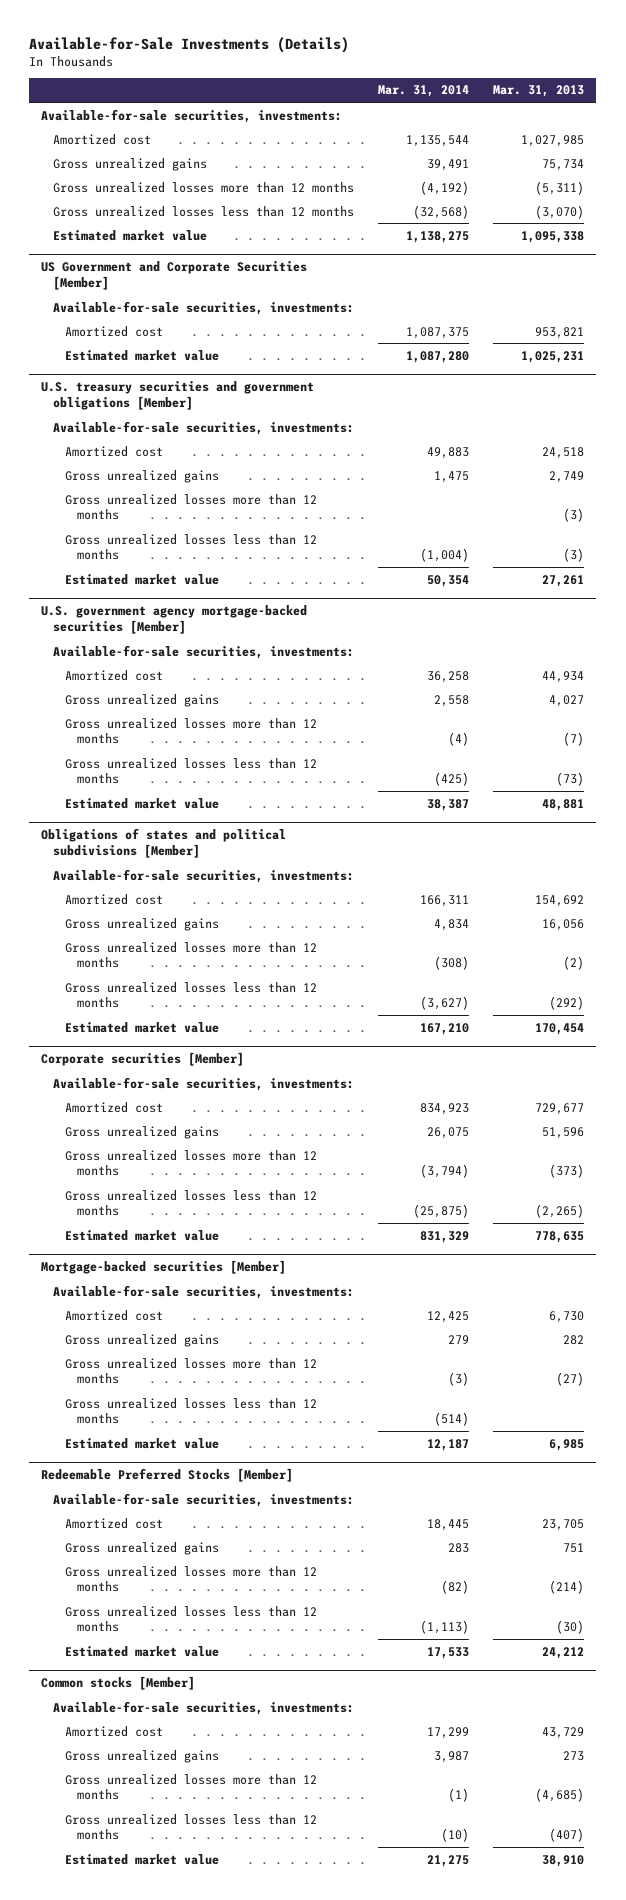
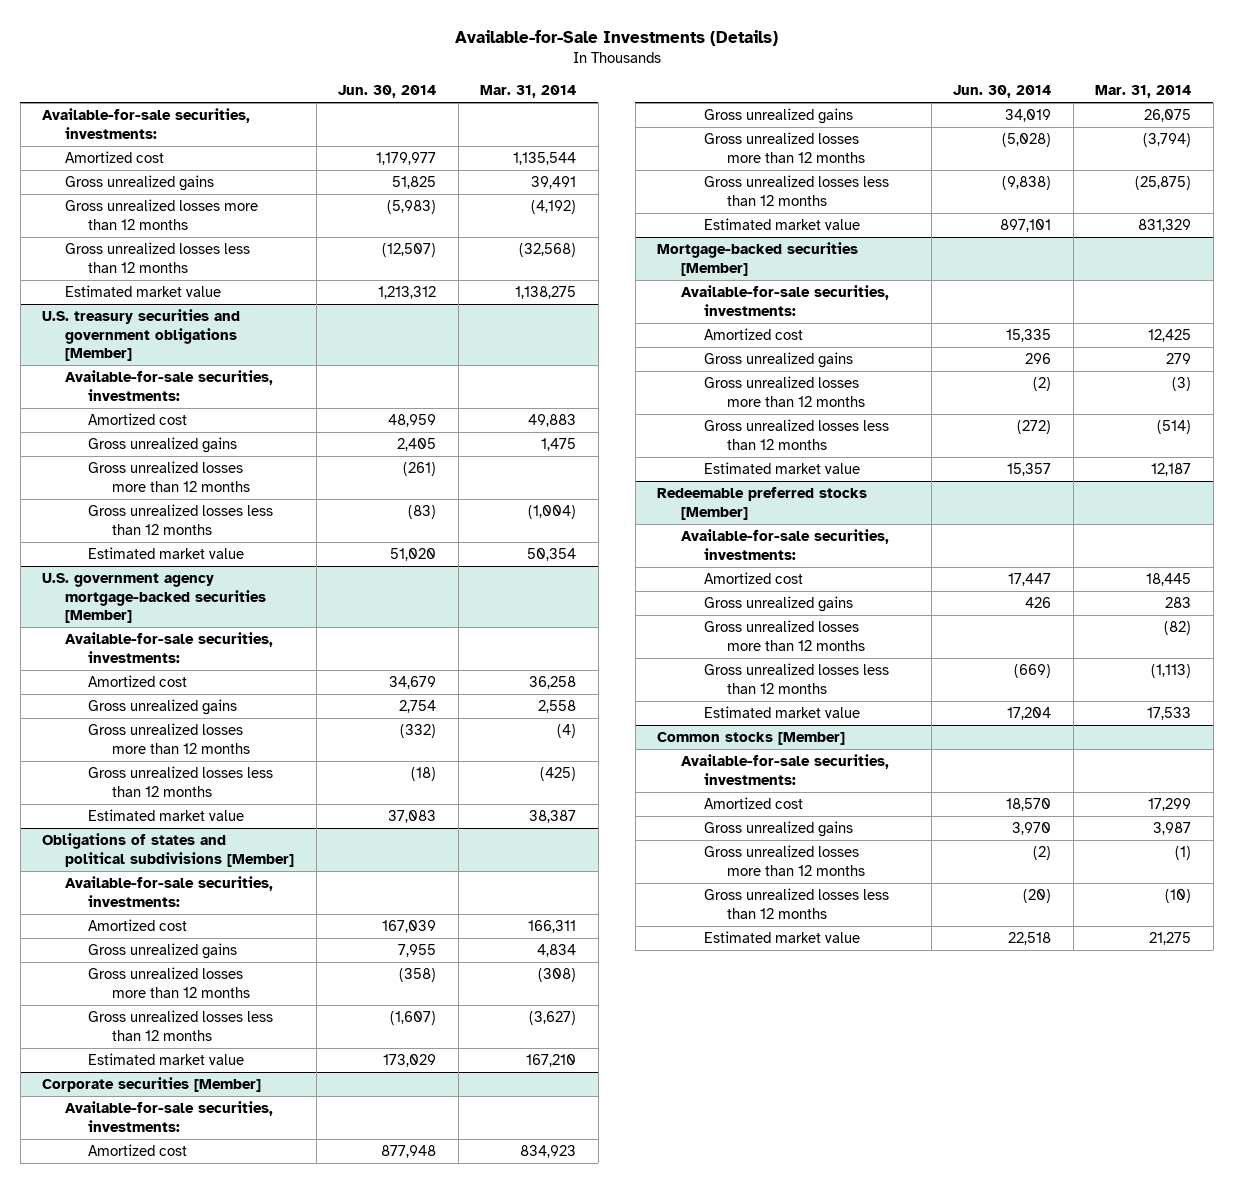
[493,85,585,98] Mar. 31, 2013 -> none
none -> [338,85,437,99] Jun. 30, 2014
[41,261,308,290] US Government and Corporate Securities [Member] -> none
[53,300,355,315] Available-for-sale securities, investments: -> none
[65,325,164,337] Amortized cost -> none
[65,349,220,361] Estimated market value -> none
[41,1468,294,1483] Redeemable Preferred Stocks [Member] -> [657,487,868,520] Redeemable preferred stocks [Member]

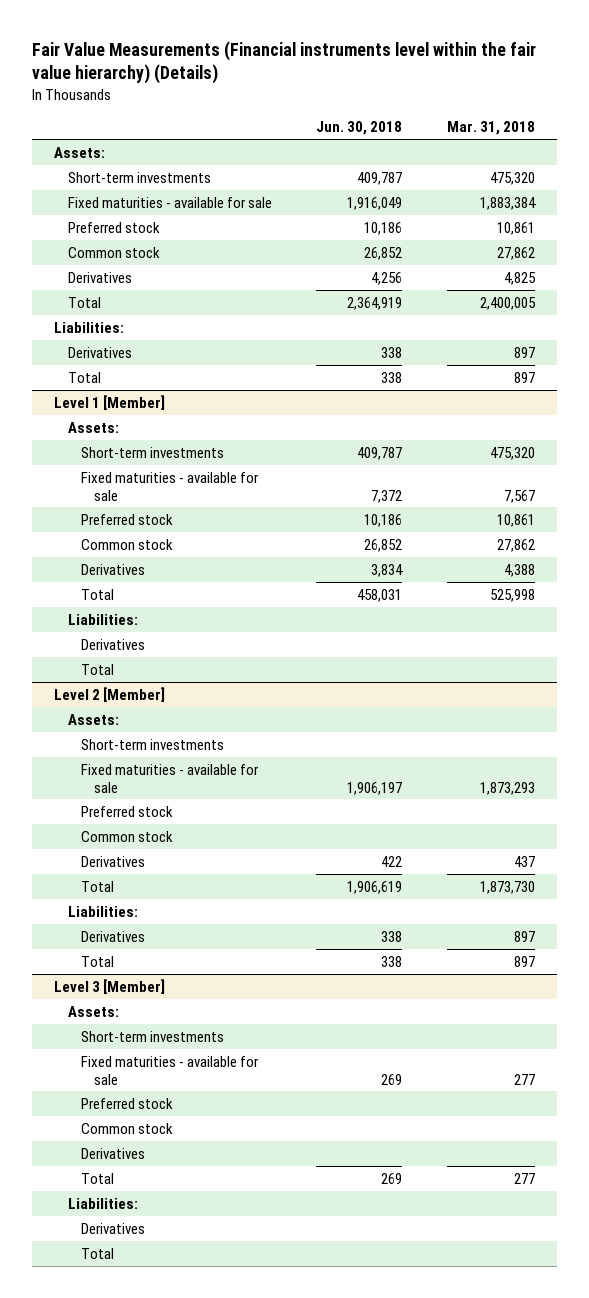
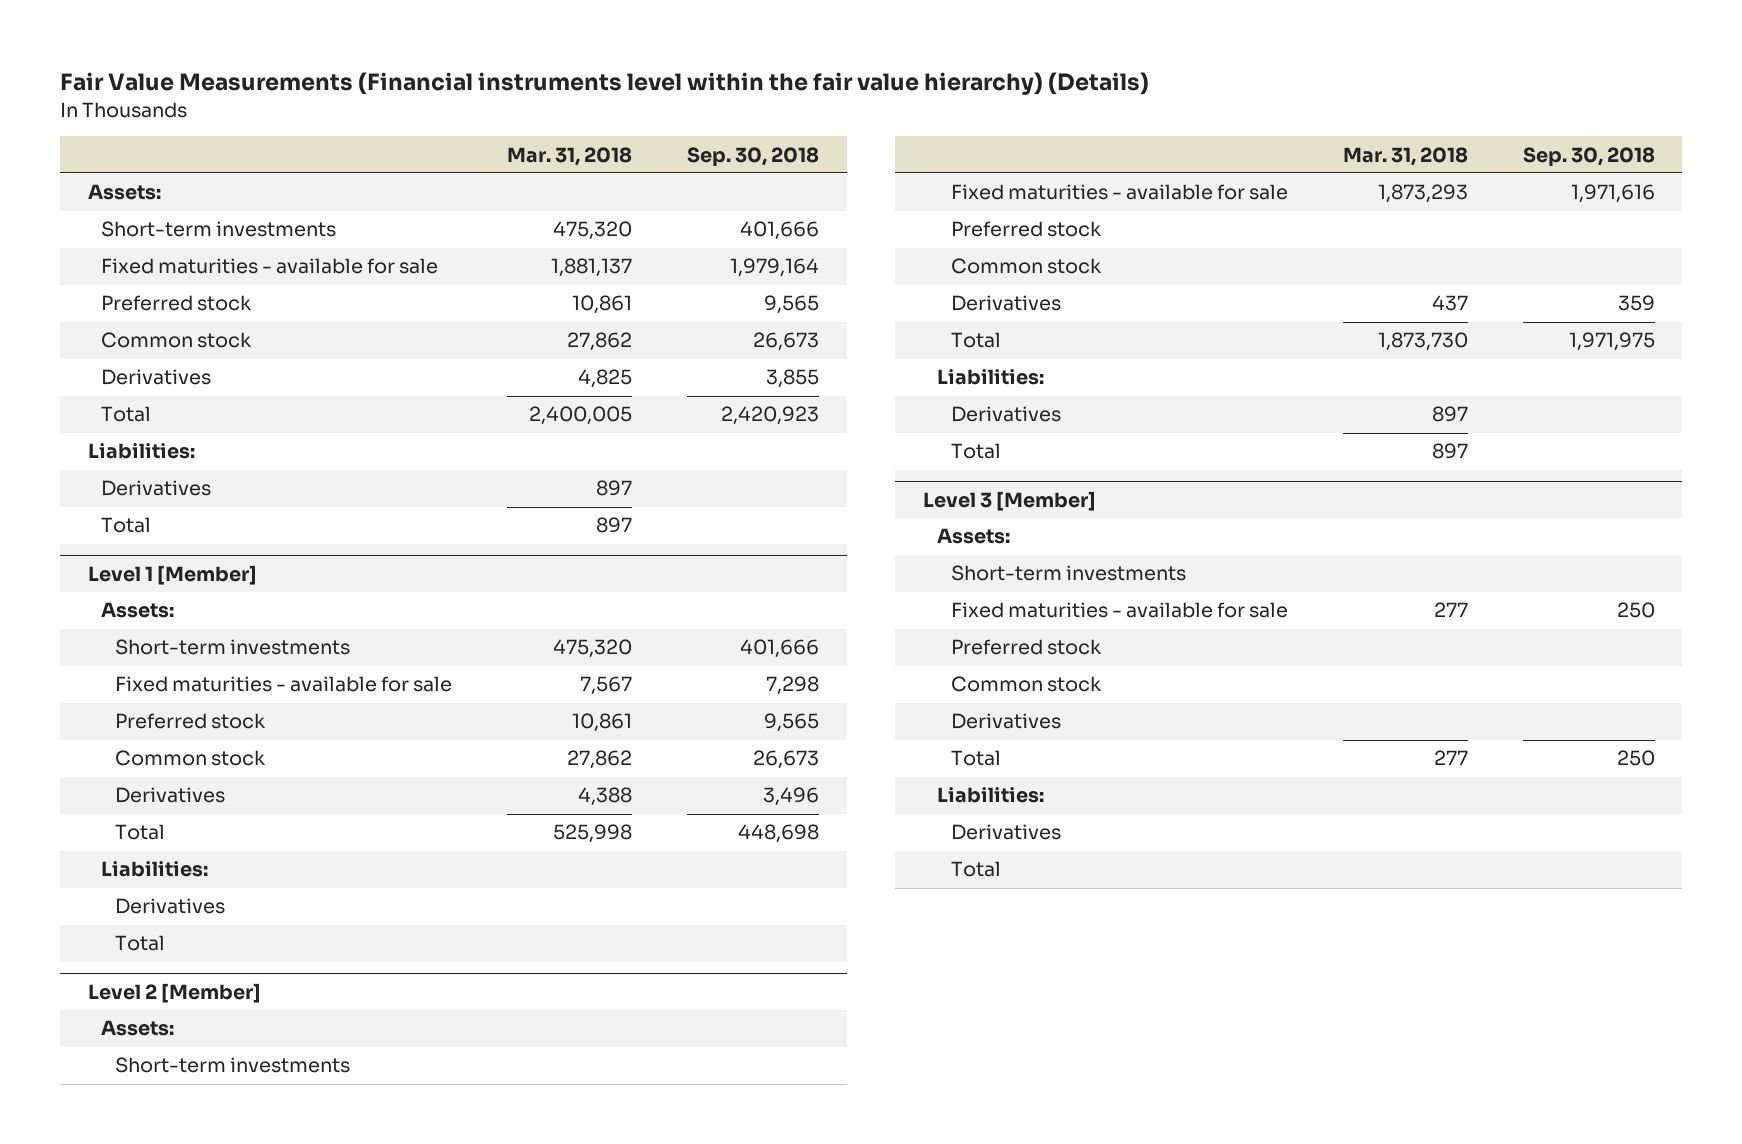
[316,121,403,136] Jun. 30, 2018 -> none
none -> [687,146,820,166] Sep. 30, 2018
[479,196,536,210] 1,883,384 -> [551,258,633,278] 1,881,137

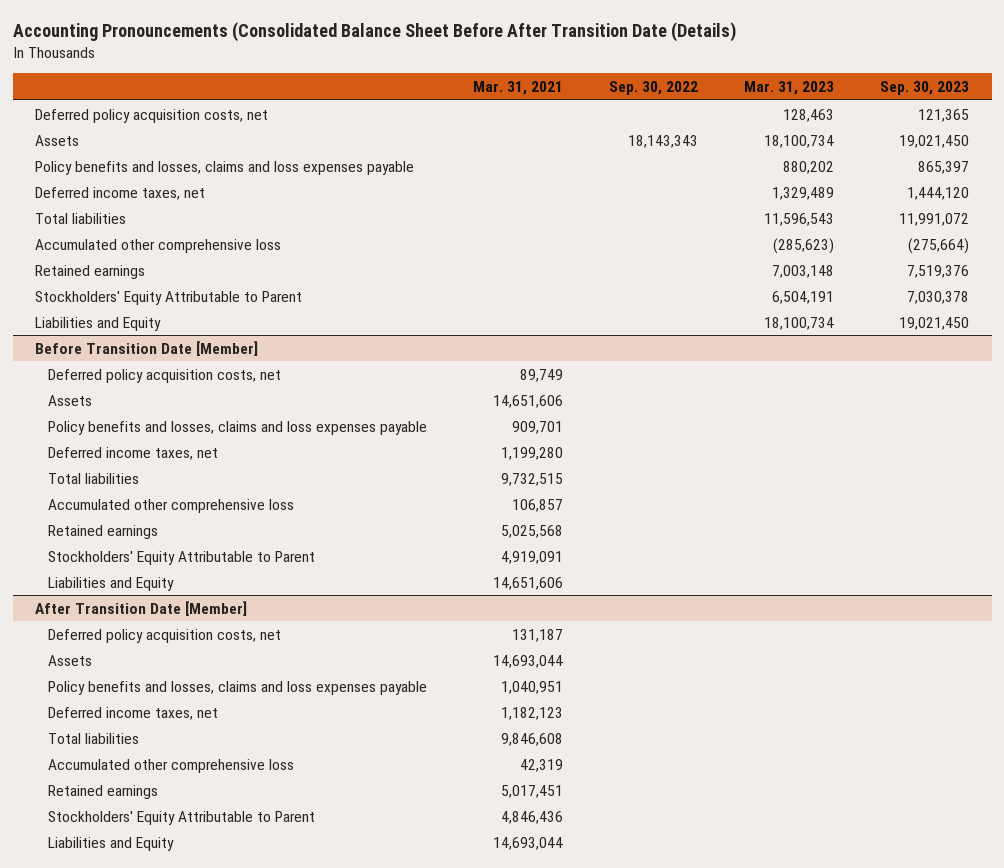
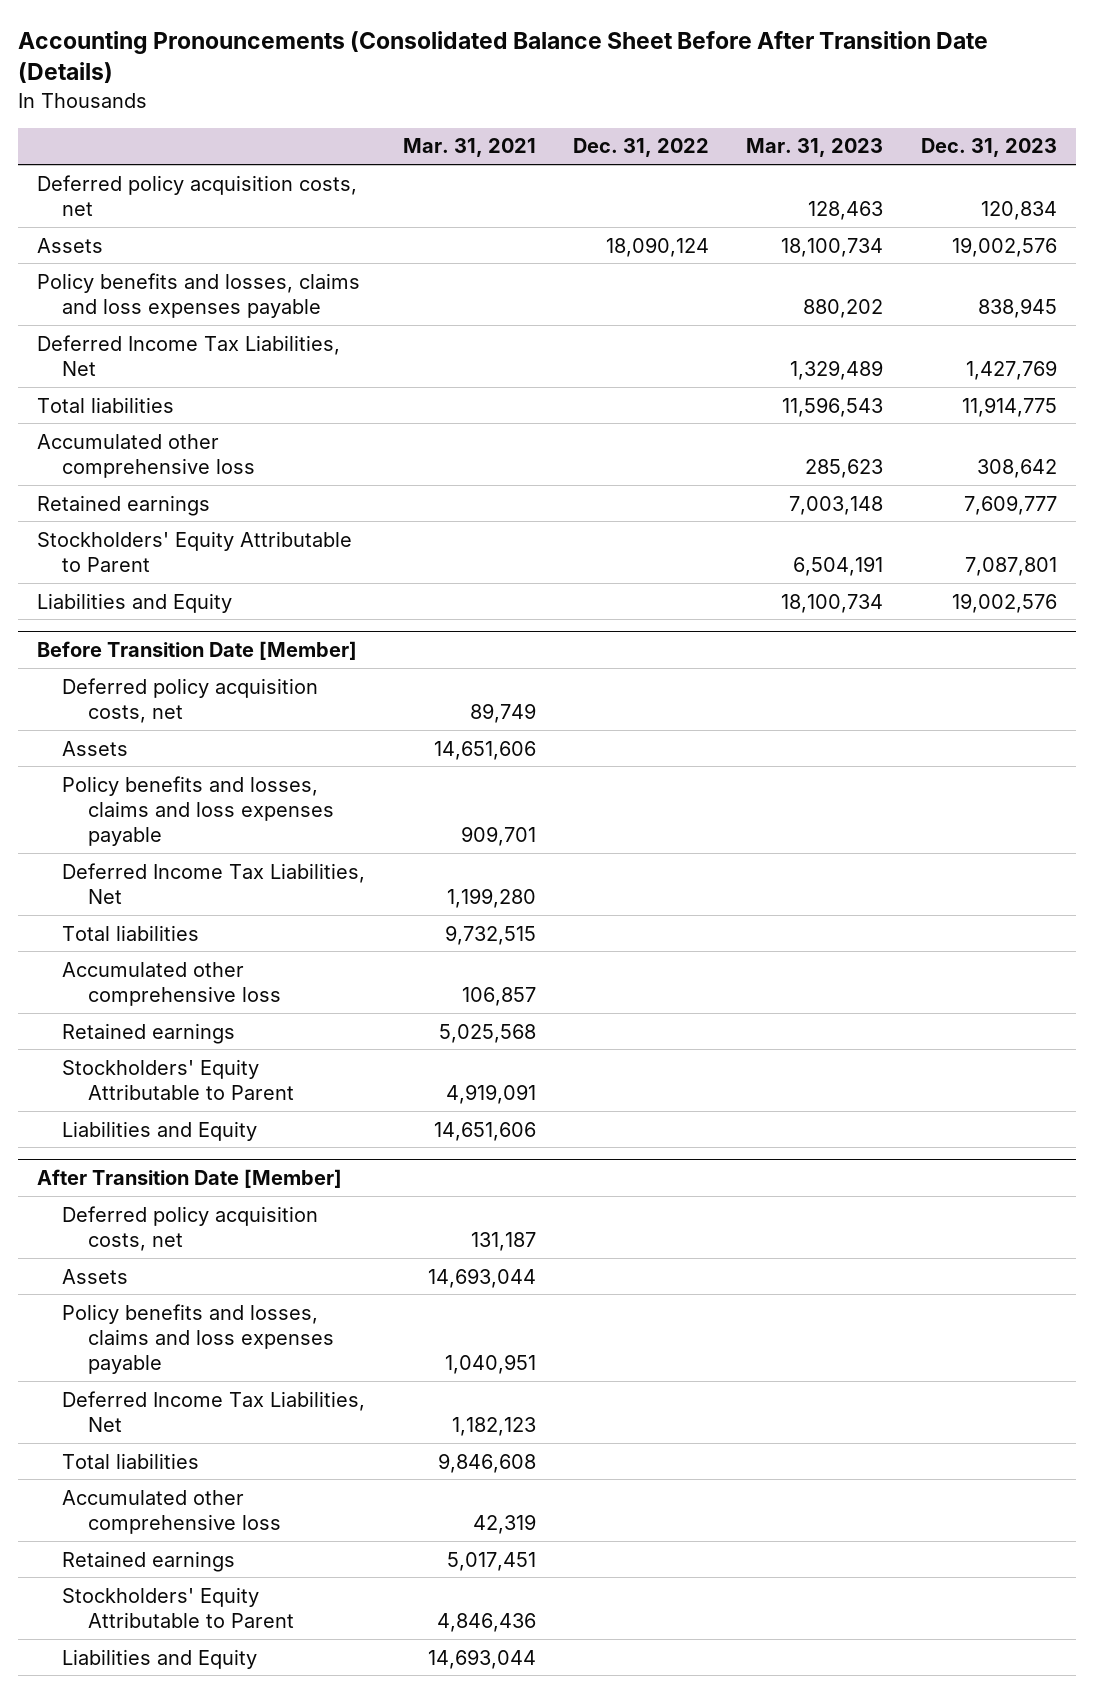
[608,80,698,95] Sep. 30, 2022 -> none
[879,80,969,95] Sep. 30, 2023 -> none
none -> [573,138,710,158] Dec. 31, 2022
none -> [920,138,1057,158] Dec. 31, 2023
[35,186,206,200] Deferred income taxes, net -> [36,334,340,376] Deferred Income Tax Liabilities, Net
[772,237,834,254] (285,623) -> [805,458,884,478] 285,623
[48,446,219,460] Deferred income taxes, net -> [62,862,366,904] Deferred Income Tax Liabilities, Net
[48,706,219,720] Deferred income taxes, net -> [62,1390,366,1432] Deferred Income Tax Liabilities, Net

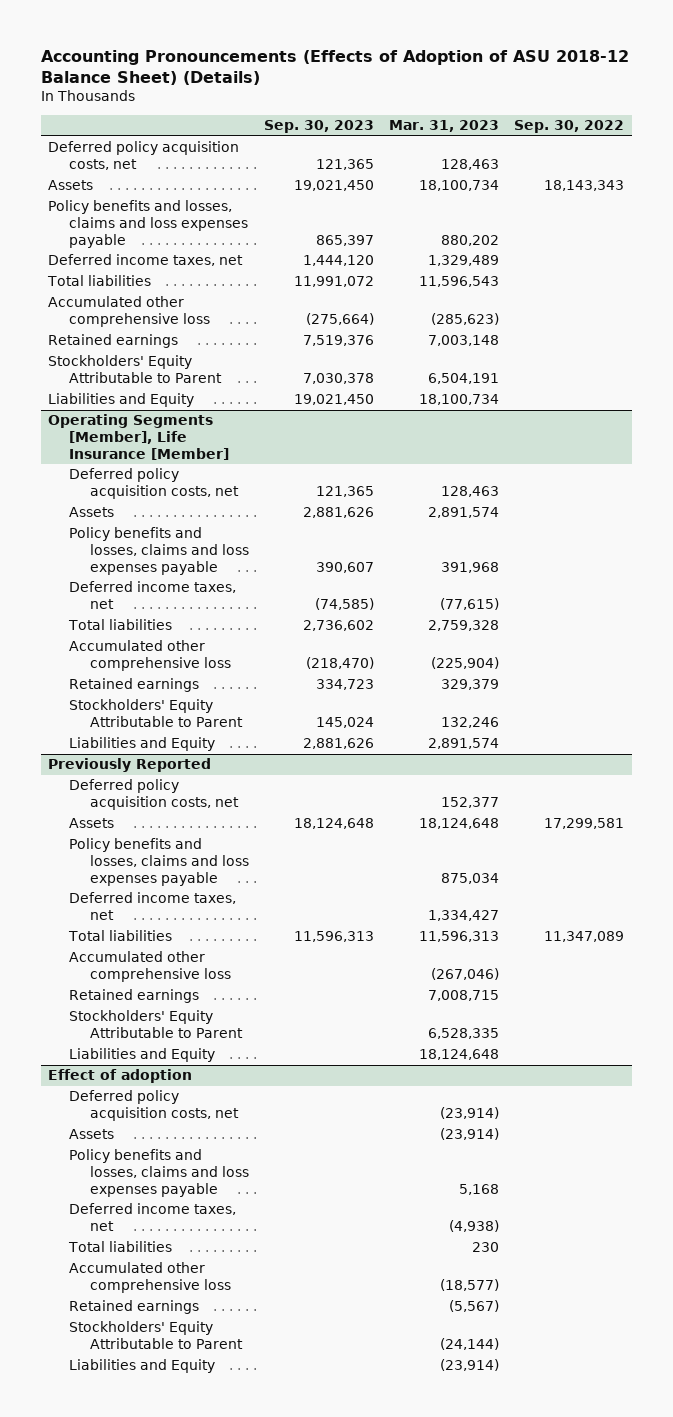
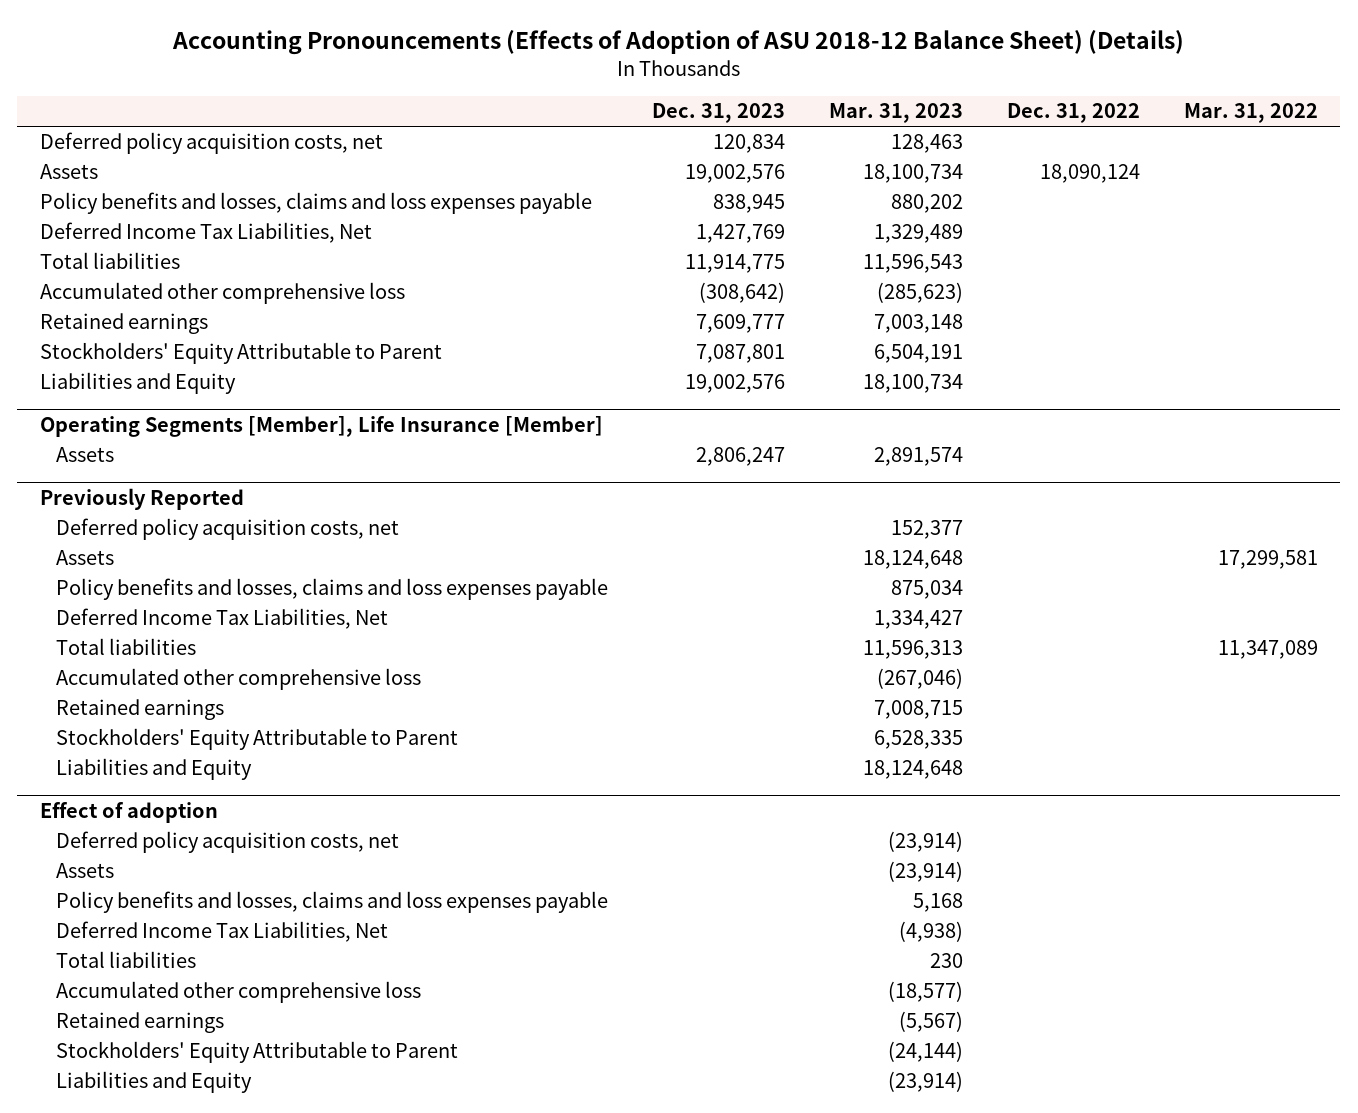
[264,120,375,134] Sep. 30, 2023 -> none
[514,120,625,134] Sep. 30, 2022 -> none
none -> [651,103,785,124] Dec. 31, 2023
none -> [1007,103,1141,124] Dec. 31, 2022
none -> [1184,103,1319,124] Mar. 31, 2022
[48,254,244,267] Deferred income taxes, net -> [39,222,372,244] Deferred Income Tax Liabilities, Net
[69,468,240,500] Deferred policy acquisition costs, net -> none
[69,527,250,575] Policy benefits and losses, claims and loss expenses payable -> none
[69,581,237,610] Deferred income taxes, net -> none
[68,619,173,631] Total liabilities -> none
[69,640,232,672] Accumulated other comprehensive loss -> none
[69,678,200,693] Retained earnings -> none
[69,699,244,728] Stockholders' Equity Attributable to Parent -> none
[69,737,216,752] Liabilities and Equity -> none
[69,892,237,921] Deferred income taxes, net -> [55,608,388,630] Deferred Income Tax Liabilities, Net
[69,1203,237,1232] Deferred income taxes, net -> [55,921,388,943] Deferred Income Tax Liabilities, Net

